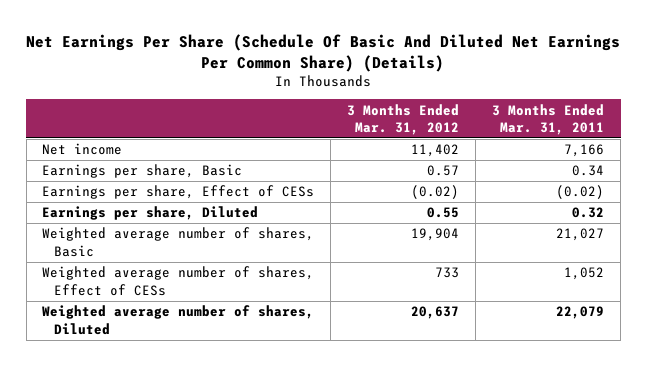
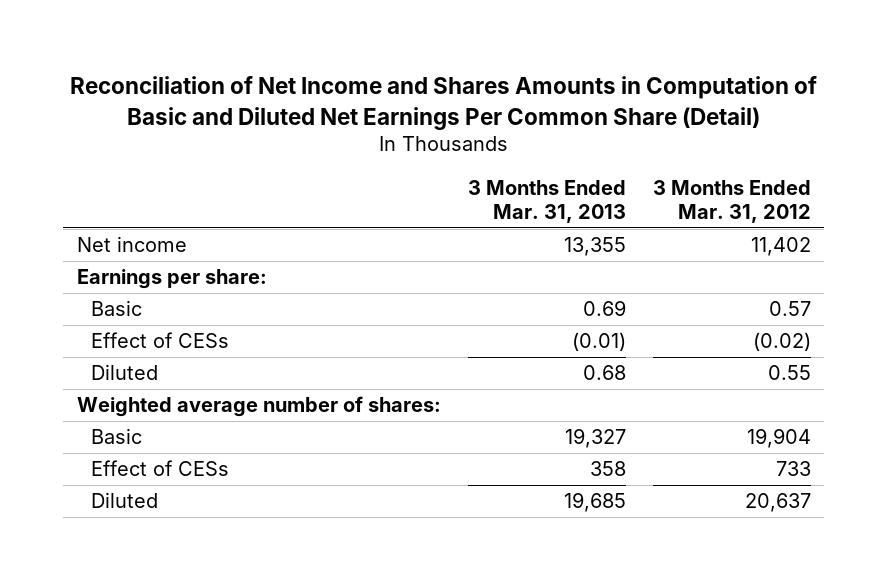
[26,33,621,72] Net Earnings Per Share (Schedule Of Basic And Diluted Net Earnings Per Common Share) (Details) -> [69,76,817,130] Reconciliation of Net Income and Shares Amounts in Computation of Basic and Diluted Net Earnings Per Common Share (Detail)
[492,103,605,135] 3 Months Ended Mar. 31, 2011 -> none
none -> [467,179,626,223] 3 Months Ended Mar. 31, 2013
none -> [76,269,267,290] Earnings per share:
[42,164,243,179] Earnings per share, Basic -> [91,300,143,317] Basic
[42,185,315,200] Earnings per share, Effect of CESs -> [91,332,230,349] Effect of CESs
[42,206,259,221] Earnings per share, Diluted -> [91,364,159,381] Diluted
none -> [76,396,441,418] Weighted average number of shares:
[42,227,315,257] Weighted average number of shares, Basic -> [91,428,143,445] Basic
[42,266,315,296] Weighted average number of shares, Effect of CESs -> [91,460,230,477] Effect of CESs
[42,305,315,335] Weighted average number of shares, Diluted -> [91,492,159,509] Diluted

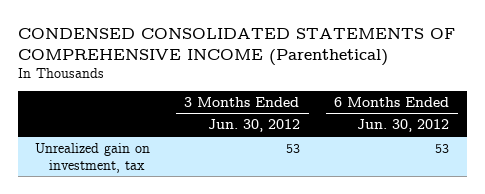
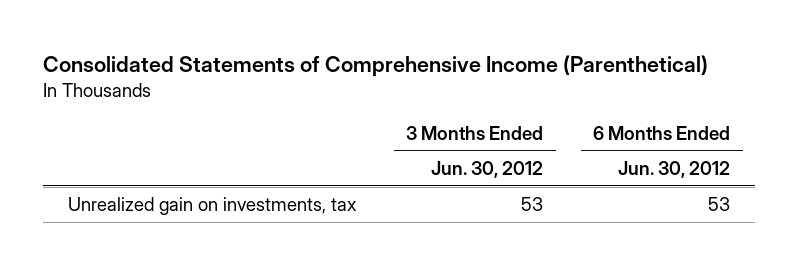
[18,27,456,66] CONDENSED CONSOLIDATED STATEMENTS OF COMPREHENSIVE INCOME (Parenthetical) -> [42,54,708,77] Consolidated Statements of Comprehensive Income (Parenthetical)
[35,142,151,173] Unrealized gain on investment, tax -> [68,197,358,216] Unrealized gain on investments, tax

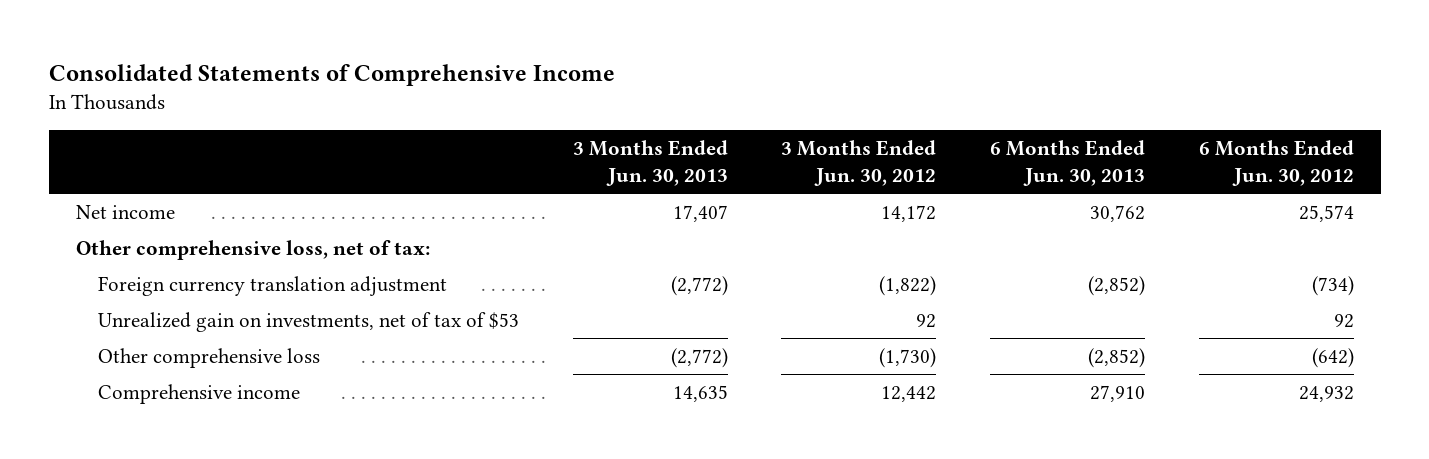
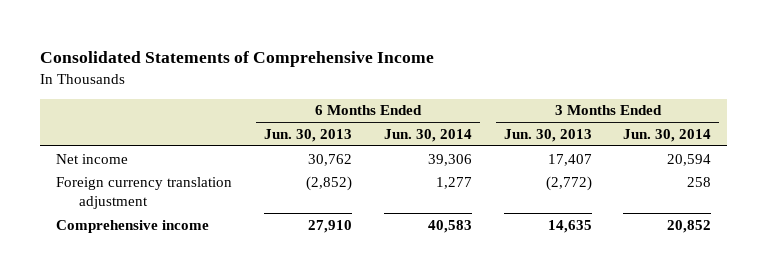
[781,140,937,187] 3 Months Ended Jun. 30, 2012 -> none
[1198,140,1354,187] 6 Months Ended Jun. 30, 2012 -> none
none -> [383,128,472,142] Jun. 30, 2014
none -> [623,128,712,142] Jun. 30, 2014
[75,239,430,260] Other comprehensive loss, net of tax: -> none
[98,311,520,332] Unrealized gain on investments, net of tax of $53 -> none
[98,347,321,368] Other comprehensive loss -> none

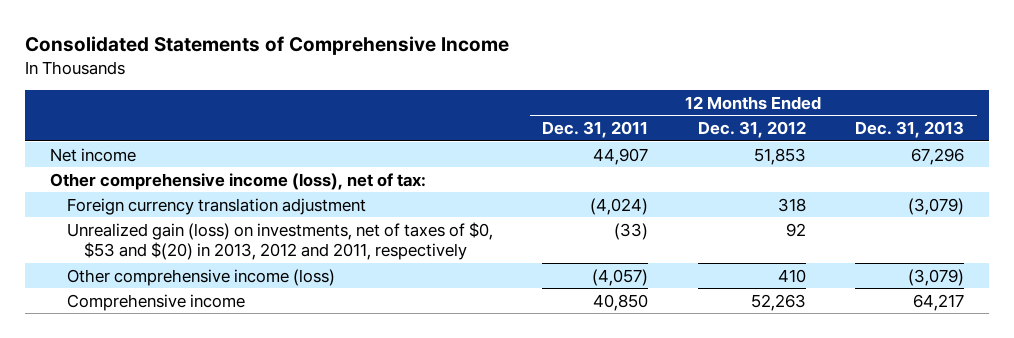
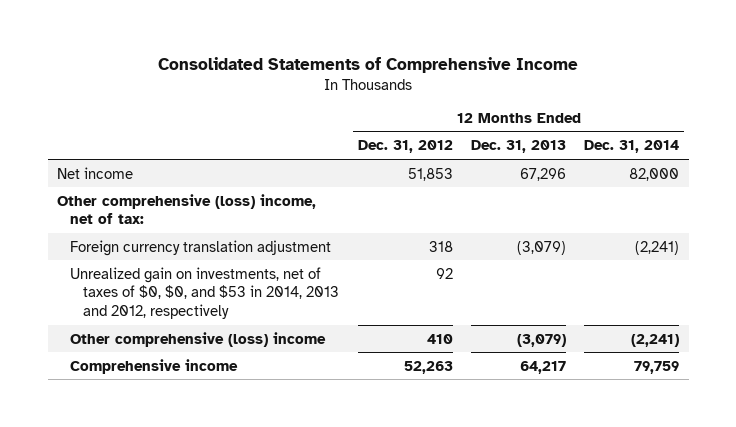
[542,121,649,139] Dec. 31, 2011 -> none
none -> [584,140,680,154] Dec. 31, 2014
[49,172,426,190] Other comprehensive income (loss), net of tax: -> [56,193,316,225] Other comprehensive (loss) income, net of tax:
[66,221,493,261] Unrealized gain (loss) on investments, net of taxes of $0, $53 and $(20) in 2013, 2012 and 2011, respectively -> [70,266,340,320] Unrealized gain on investments, net of taxes of $0, $0, and $53 in 2014, 2013 and 2012, respectively
[66,268,335,286] Other comprehensive income (loss) -> [70,331,327,347] Other comprehensive (loss) income

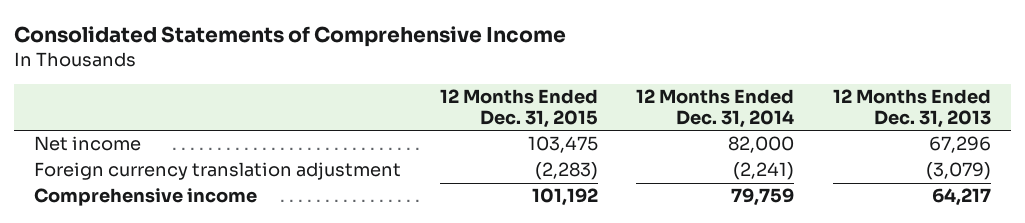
[357,140,453,154] Dec. 31, 2012 -> none
none -> [439,89,598,128] 12 Months Ended Dec. 31, 2015
[56,193,316,225] Other comprehensive (loss) income, net of tax: -> none
[70,266,340,320] Unrealized gain on investments, net of taxes of $0, $0, and $53 in 2014, 2013 and 2012, respectively -> none
[70,331,327,347] Other comprehensive (loss) income -> none

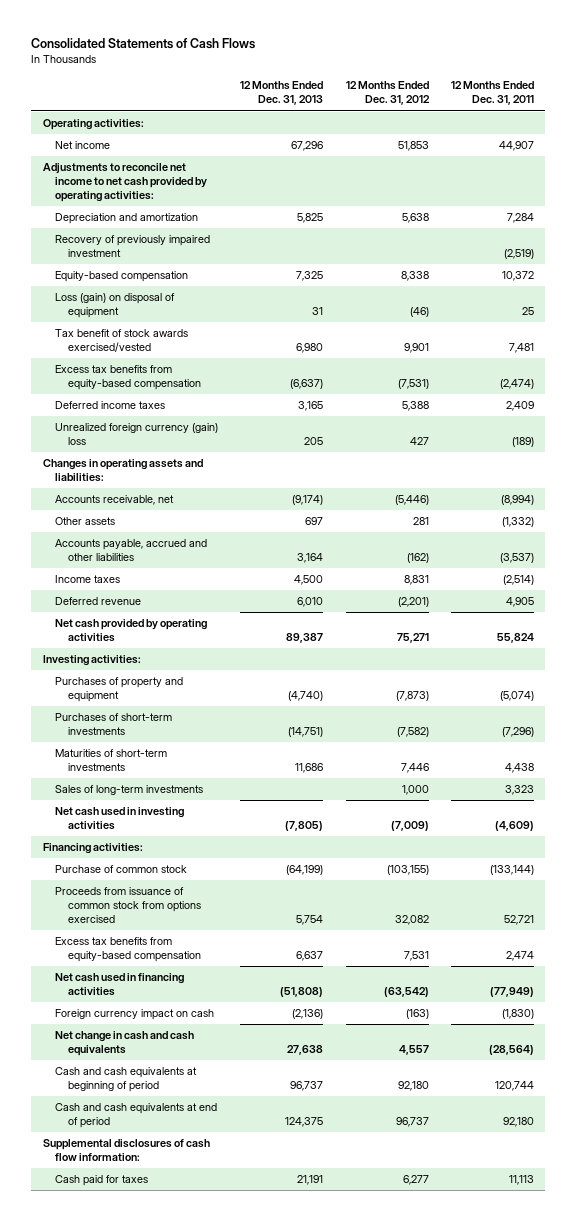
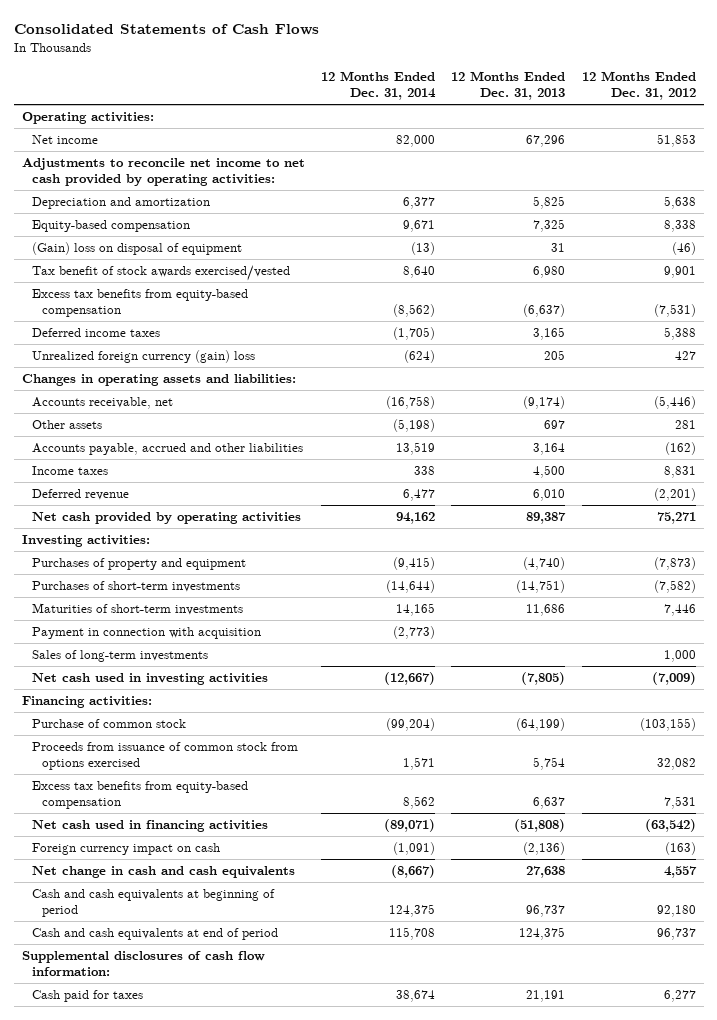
[451,81,535,106] 12 Months Ended Dec. 31, 2011 -> none
none -> [321,70,437,101] 12 Months Ended Dec. 31, 2014
[55,235,211,258] Recovery of previously impaired investment -> none
[55,293,176,319] Loss (gain) on disposal of equipment -> [32,242,243,256] (Gain) loss on disposal of equipment
none -> [32,627,262,640] Payment in connection with acquisition

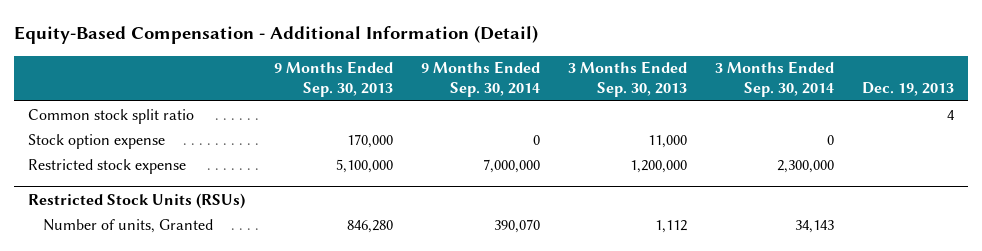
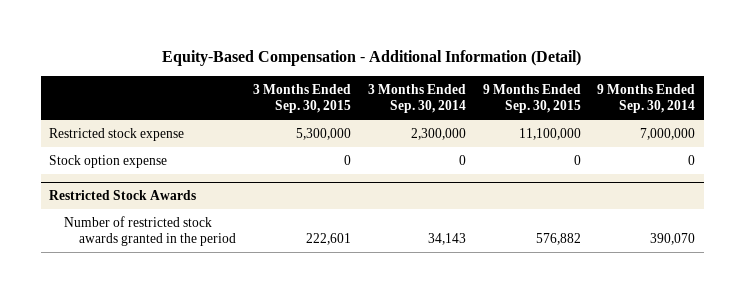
[273,61,393,98] 9 Months Ended Sep. 30, 2013 -> none
[567,61,687,98] 3 Months Ended Sep. 30, 2013 -> none
[862,82,955,97] Dec. 19, 2013 -> none
none -> [253,83,352,114] 3 Months Ended Sep. 30, 2015
none -> [482,83,581,114] 9 Months Ended Sep. 30, 2015
[28,108,195,124] Common stock split ratio -> none
[28,192,246,209] Restricted Stock Units (RSUs) -> none
[28,133,166,149] Stock option expense -> [49,154,168,168] Stock option expense
none -> [49,190,197,201] Restricted Stock Awards
[42,218,213,233] Number of units, Granted -> [64,215,237,247] Number of restricted stock awards granted in the period

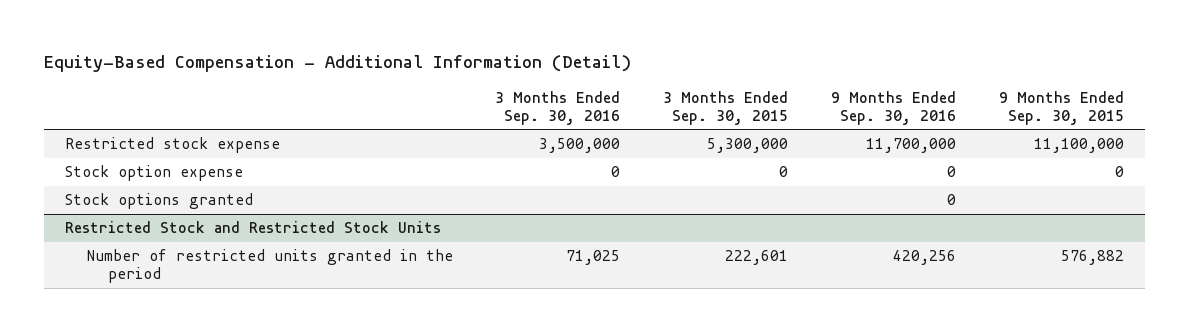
[367,83,466,114] 3 Months Ended Sep. 30, 2014 -> none
[597,83,696,114] 9 Months Ended Sep. 30, 2014 -> none
none -> [495,90,621,125] 3 Months Ended Sep. 30, 2016
none -> [830,90,956,125] 9 Months Ended Sep. 30, 2016
none -> [65,193,254,210] Stock options granted
[49,190,197,201] Restricted Stock Awards -> [65,221,442,234] Restricted Stock and Restricted Stock Units
[64,215,237,247] Number of restricted stock awards granted in the period -> [86,249,453,284] Number of restricted units granted in the period

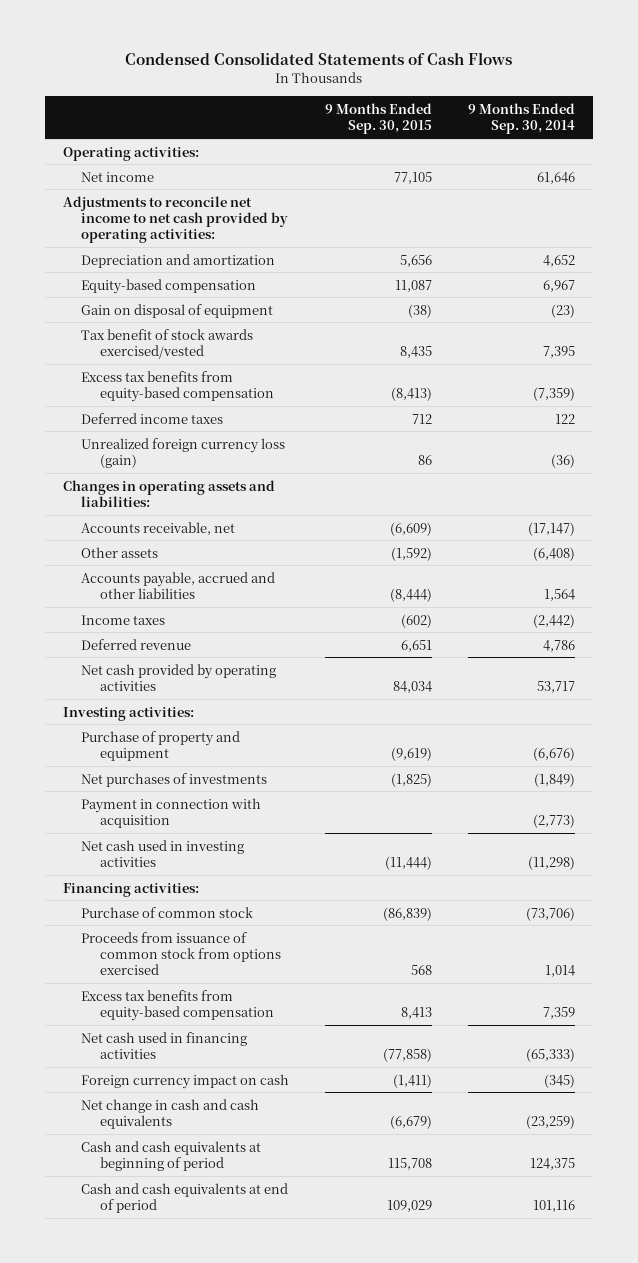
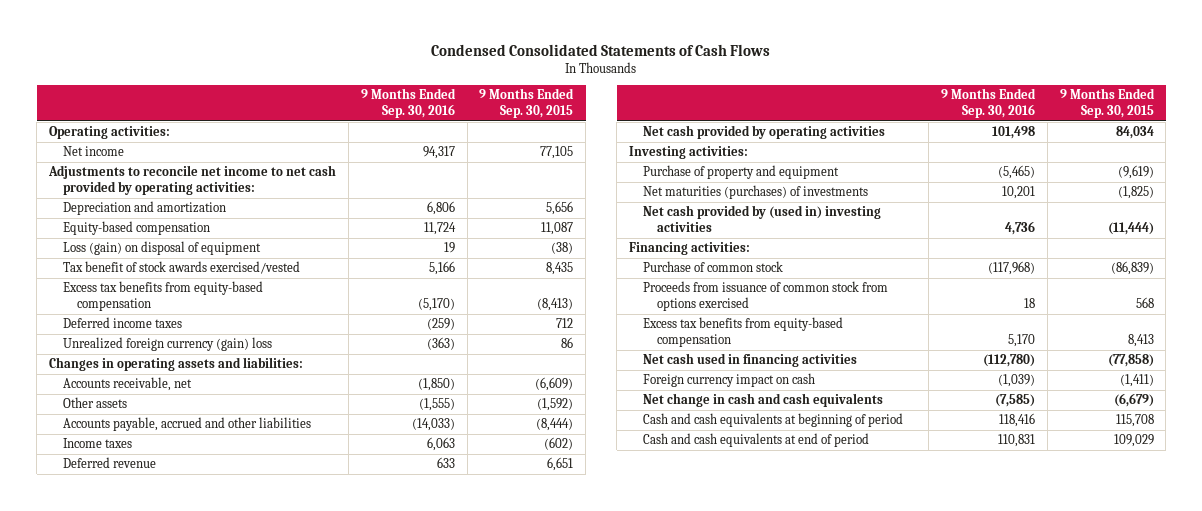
[468,102,576,135] 9 Months Ended Sep. 30, 2014 -> none
none -> [360,88,456,119] 9 Months Ended Sep. 30, 2016
[81,303,274,318] Gain on disposal of equipment -> [62,241,261,256] Loss (gain) on disposal of equipment
[81,437,286,468] Unrealized foreign currency loss (gain) -> [62,337,272,352] Unrealized foreign currency (gain) loss
[81,797,262,828] Payment in connection with acquisition -> none
[81,772,268,787] Net purchases of investments -> [643,185,869,200] Net maturities (purchases) of investments
[81,839,245,867] Net cash used in investing activities -> [643,205,882,233] Net cash provided by (used in) investing activities

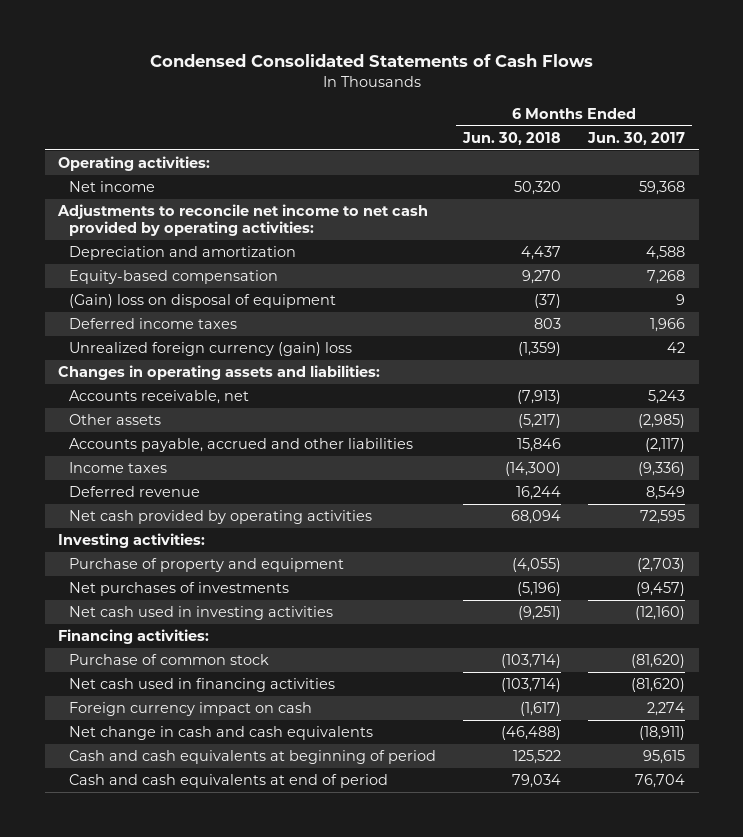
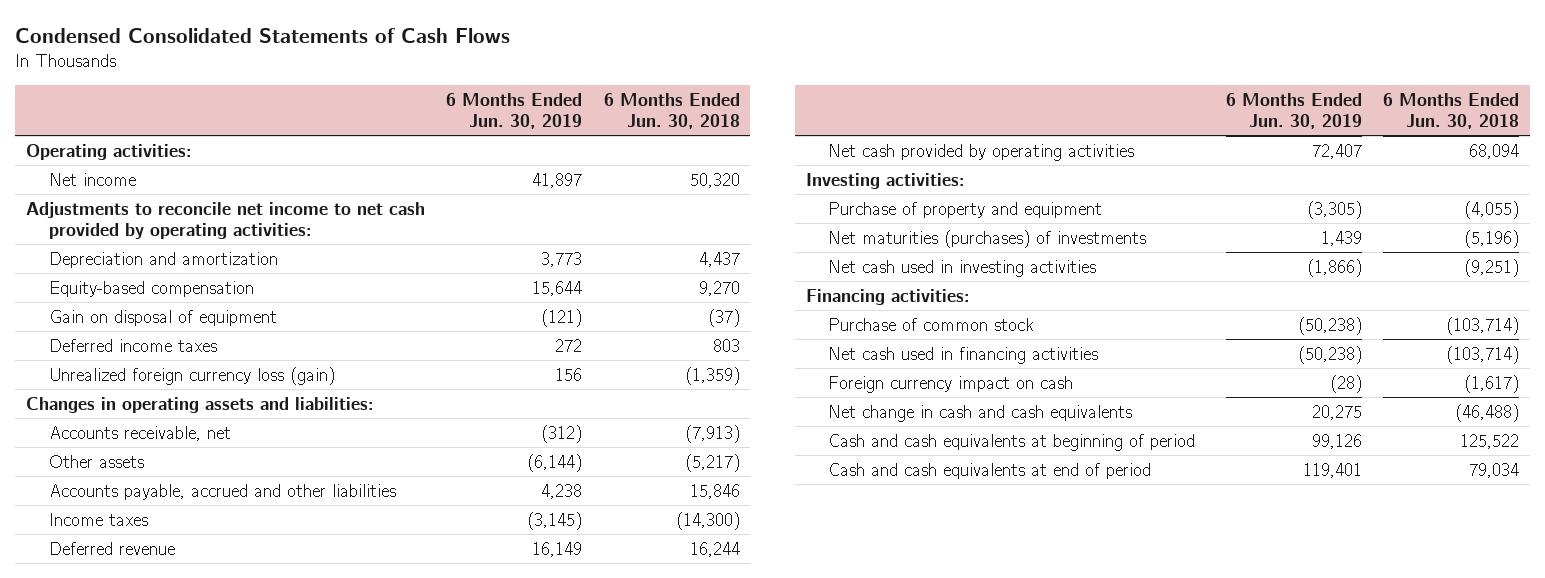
[586,131,685,145] Jun. 30, 2017 -> none
none -> [446,93,583,130] 6 Months Ended Jun. 30, 2019
[68,294,336,309] (Gain) loss on disposal of equipment -> [48,309,277,326] Gain on disposal of equipment
[68,342,352,357] Unrealized foreign currency (gain) loss -> [48,366,335,385] Unrealized foreign currency loss (gain)
[68,582,289,597] Net purchases of investments -> [828,229,1147,248] Net maturities (purchases) of investments

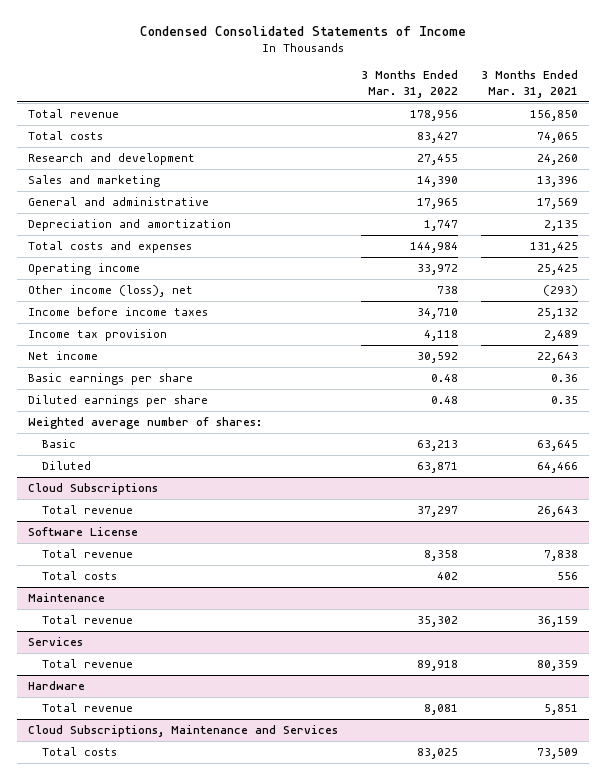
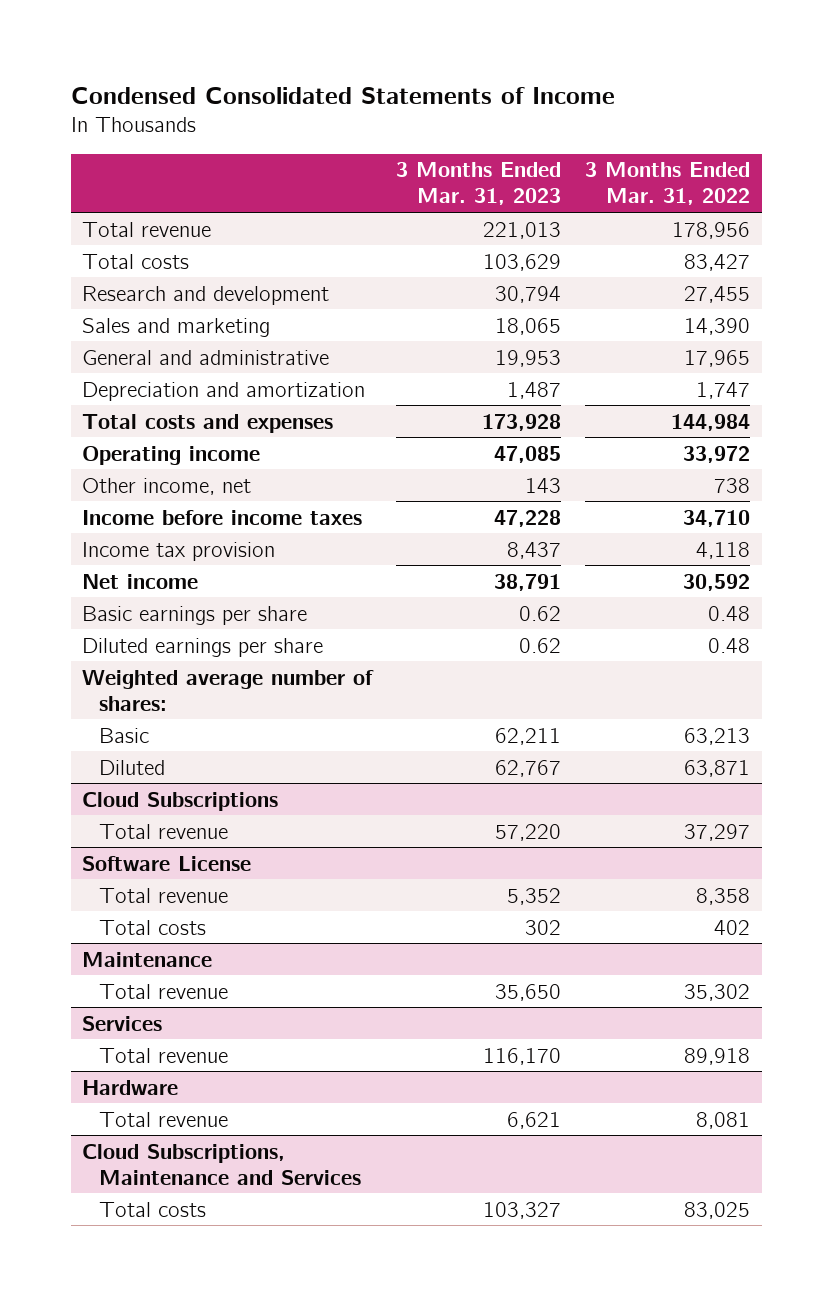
[480,70,578,98] 3 Months Ended Mar. 31, 2021 -> none
none -> [396,162,562,206] 3 Months Ended Mar. 31, 2023
[28,285,194,298] Other income (loss), net -> [82,477,252,495] Other income, net

